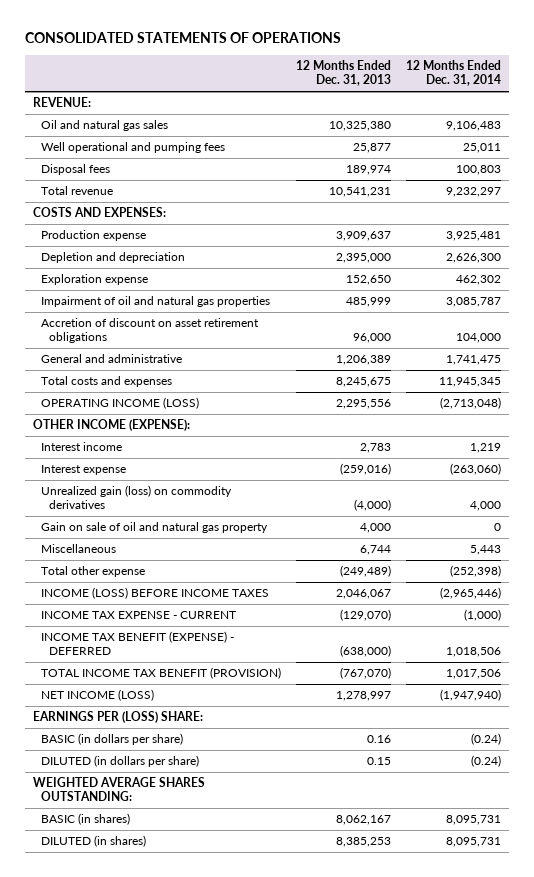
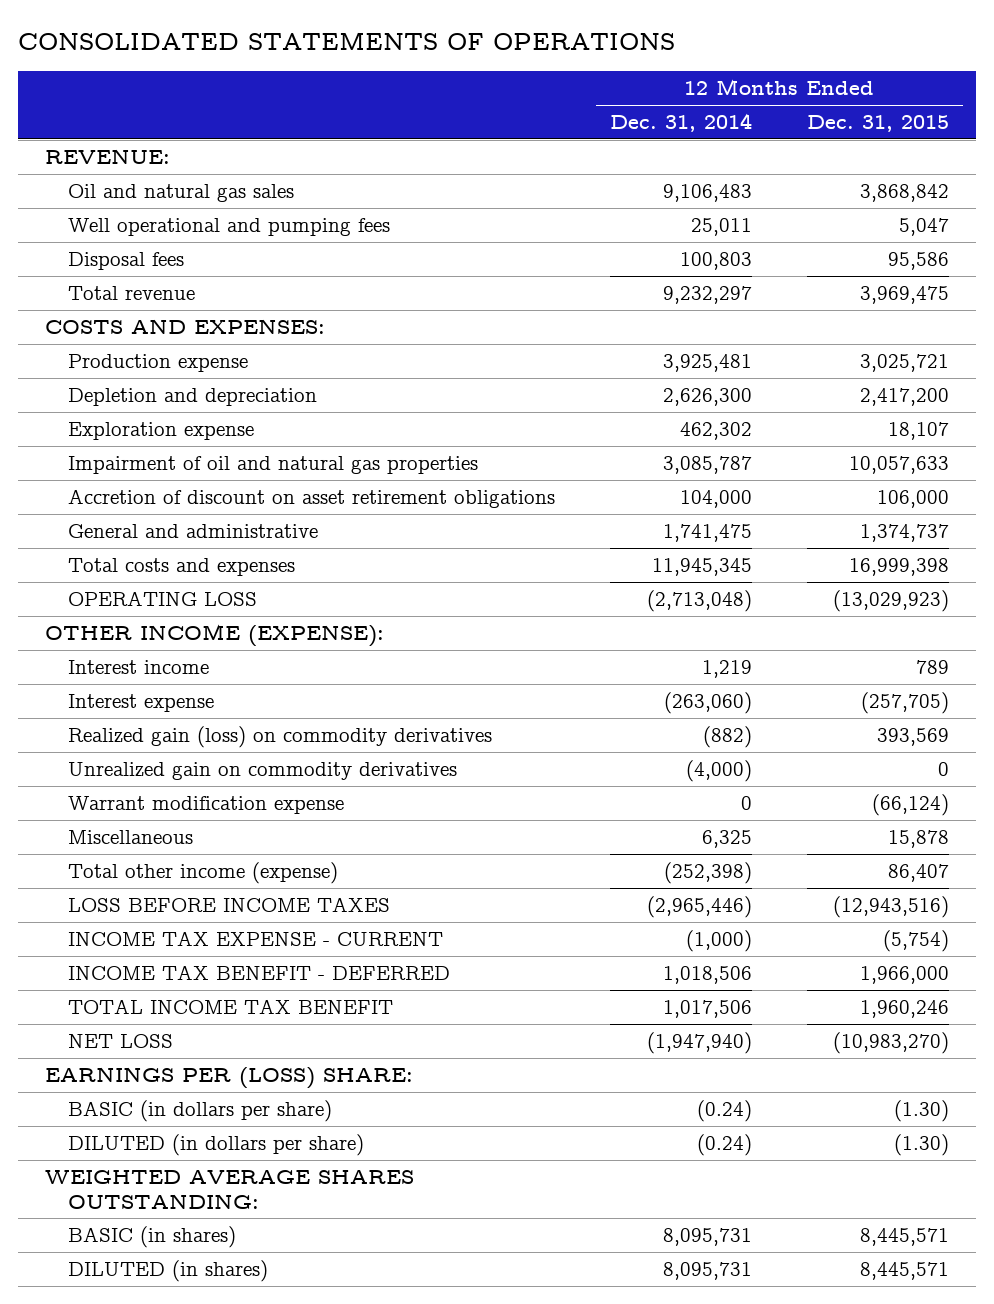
[296,60,392,87] 12 Months Ended Dec. 31, 2013 -> none
none -> [806,115,949,133] Dec. 31, 2015
[41,397,200,410] OPERATING INCOME (LOSS) -> [67,591,257,607] OPERATING LOSS
[41,522,269,534] Gain on sale of oil and natural gas property -> none
[41,485,233,510] Unrealized gain (loss) on commodity derivatives -> [67,726,492,749] Realized gain (loss) on commodity derivatives
[470,501,502,512] 4,000 -> [702,726,752,749] (882)
none -> [67,762,457,781] Unrealized gain on commodity derivatives
none -> [67,796,344,815] Warrant modification expense
[470,545,502,556] 5,443 -> [701,830,752,849] 6,325
[41,566,146,578] Total other expense -> [67,862,338,885] Total other income (expense)
[41,587,270,600] INCOME (LOSS) BEFORE INCOME TAXES -> [67,897,390,913] LOSS BEFORE INCOME TAXES
[41,631,235,656] INCOME TAX BENEFIT (EXPENSE) - DEFERRED -> [67,965,450,981] INCOME TAX BENEFIT - DEFERRED
[41,667,282,680] TOTAL INCOME TAX BENEFIT (PROVISION) -> [67,999,393,1015] TOTAL INCOME TAX BENEFIT
[41,689,155,702] NET INCOME (LOSS) -> [67,1034,173,1049] NET LOSS

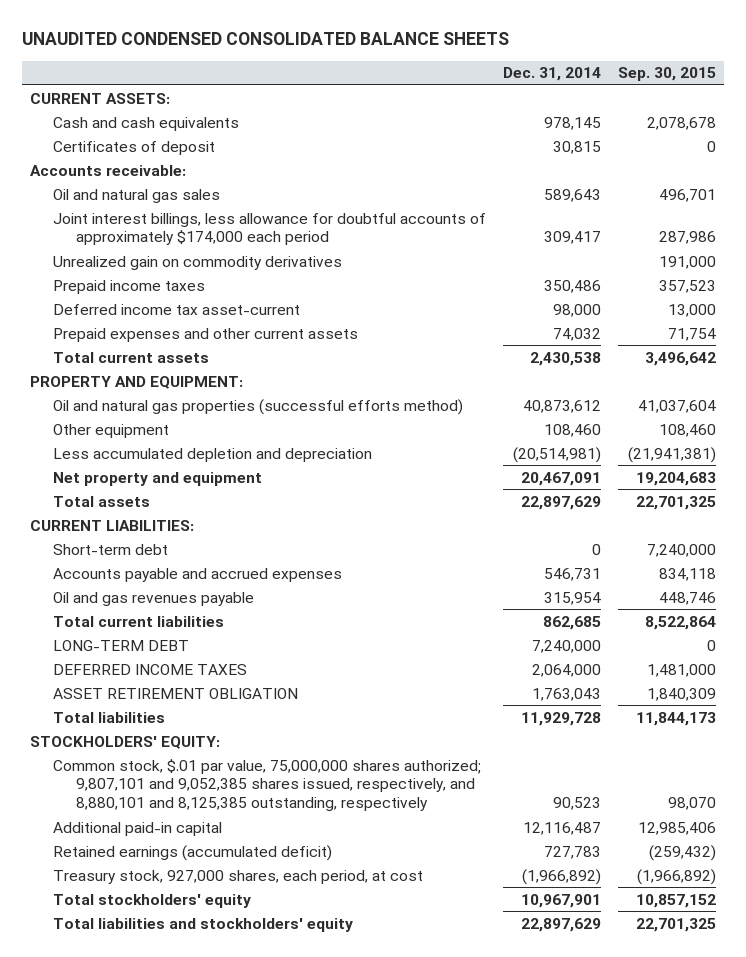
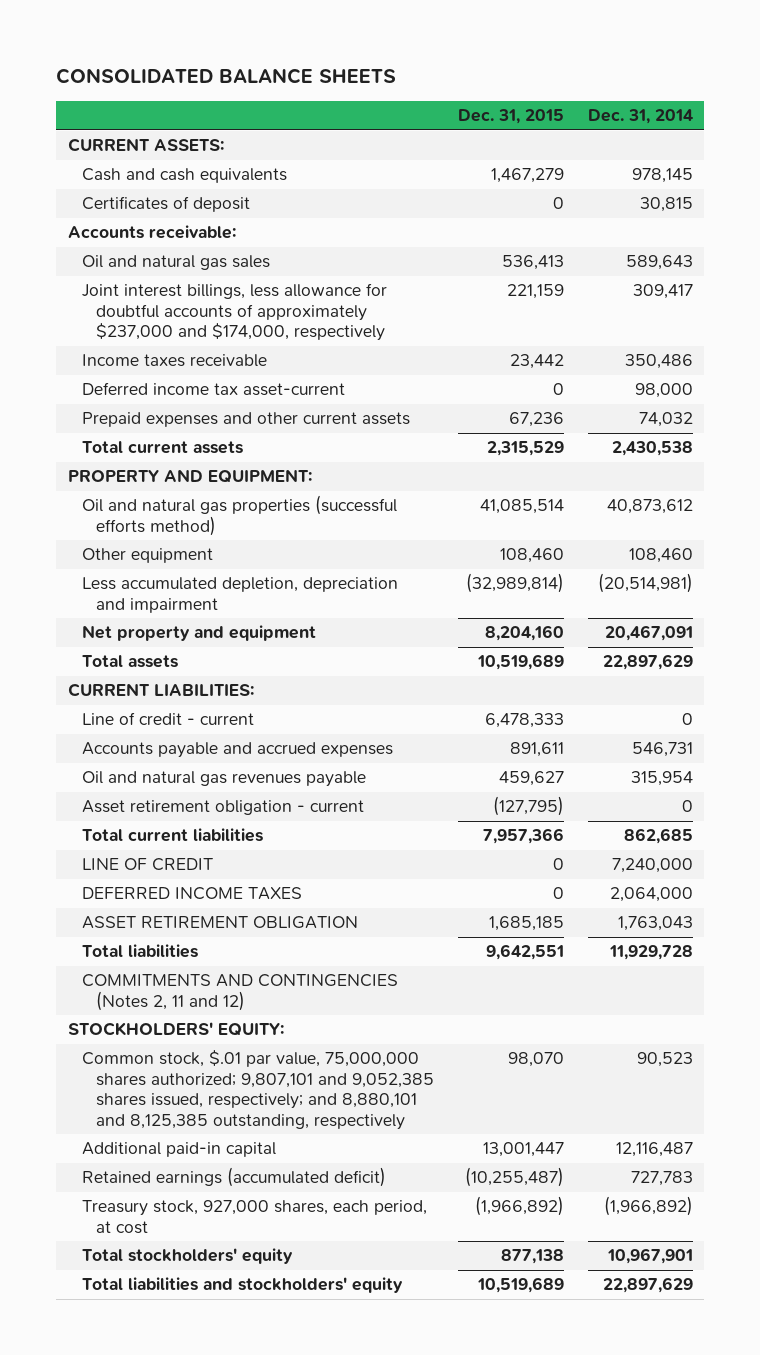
[21,32,509,46] UNAUDITED CONDENSED CONSOLIDATED BALANCE SHEETS -> [55,68,396,85] CONSOLIDATED BALANCE SHEETS
[617,67,716,82] Sep. 30, 2015 -> none
none -> [458,109,565,125] Dec. 31, 2015
[52,255,342,270] Unrealized gain on commodity derivatives -> none
[52,212,486,246] Joint interest billings, less allowance for doubtful accounts of approximately $174,000 each period -> [82,283,388,342] Joint interest billings, less allowance for doubtful accounts of approximately $237,000 and $174,000, respectively
[52,279,205,294] Prepaid income taxes -> [82,354,268,368] Income taxes receivable
[52,447,372,462] Less accumulated depletion and depreciation -> [82,577,399,613] Less accumulated depletion, depreciation and impairment
[52,543,168,555] Short-term debt -> none
none -> [82,712,255,726] Line of credit - current
[52,591,254,606] Oil and gas revenues payable -> [82,771,367,788] Oil and natural gas revenues payable
none -> [82,800,365,816] Asset retirement obligation - current
[52,639,189,651] LONG-TERM DEBT -> [82,858,214,872] LINE OF CREDIT
none -> [82,974,399,1011] COMMITMENTS AND CONTINGENCIES (Notes 2, 11 and 12)
[52,758,481,812] Common stock, $.01 par value, 75,000,000 shares authorized; 9,807,101 and 9,052,385 shares issued, respectively, and 8,880,101 and 8,125,385 outstanding, respectively -> [82,1050,435,1130] Common stock, $.01 par value, 75,000,000 shares authorized; 9,807,101 and 9,052,385 shares issued, respectively; and 8,880,101 and 8,125,385 outstanding, respectively

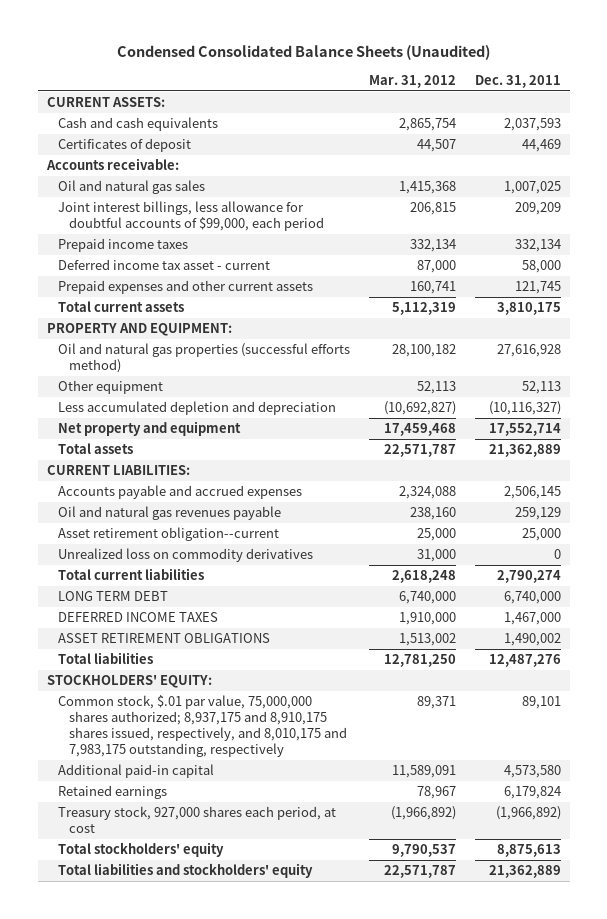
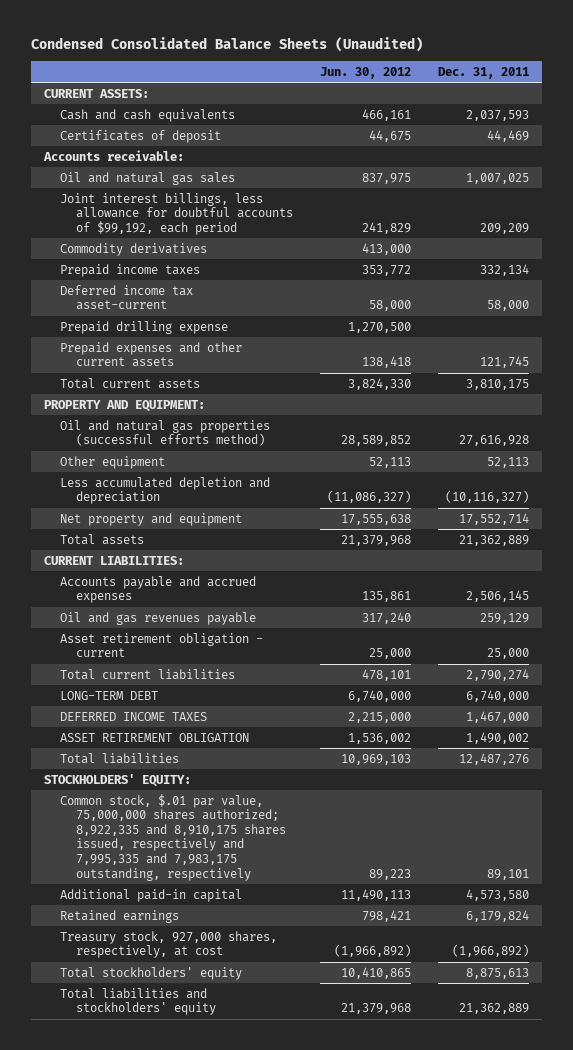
[368,75,456,89] Mar. 31, 2012 -> none
none -> [319,66,411,79] Jun. 30, 2012
[58,200,325,232] Joint interest billings, less allowance for doubtful accounts of $99,000, each period -> [60,192,294,235] Joint interest billings, less allowance for doubtful accounts of $99,192, each period
none -> [60,242,208,256] Commodity derivatives
[58,258,271,270] Deferred income tax asset - current -> [60,284,194,311] Deferred income tax asset-current
none -> [60,320,229,334] Prepaid drilling expense
[58,547,314,562] Unrealized loss on commodity derivatives -> none
[58,505,282,520] Oil and natural gas revenues payable -> [60,611,257,625] Oil and gas revenues payable
[58,526,280,541] Asset retirement obligation--current -> [60,632,264,658] Asset retirement obligation - current
[58,590,169,601] LONG TERM DEBT -> [60,690,159,700] LONG-TERM DEBT
[58,632,271,643] ASSET RETIREMENT OBLIGATIONS -> [60,732,250,742] ASSET RETIREMENT OBLIGATION
[58,694,348,758] Common stock, $.01 par value, 75,000,000 shares authorized; 8,937,175 and 8,910,175 shares issued, respectively, and 8,010,175 and 7,983,175 outstanding, respectively -> [60,793,287,881] Common stock, $.01 par value, 75,000,000 shares authorized; 8,922,335 and 8,910,175 shares issued, respectively and 7,995,335 and 7,983,175 outstanding, respectively
[58,805,337,834] Treasury stock, 927,000 shares each period, at cost -> [60,930,278,959] Treasury stock, 927,000 shares, respectively, at cost

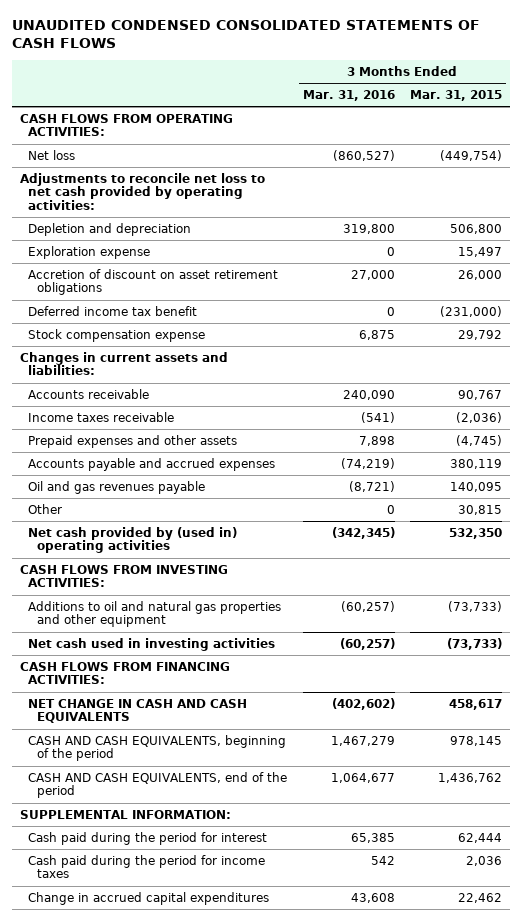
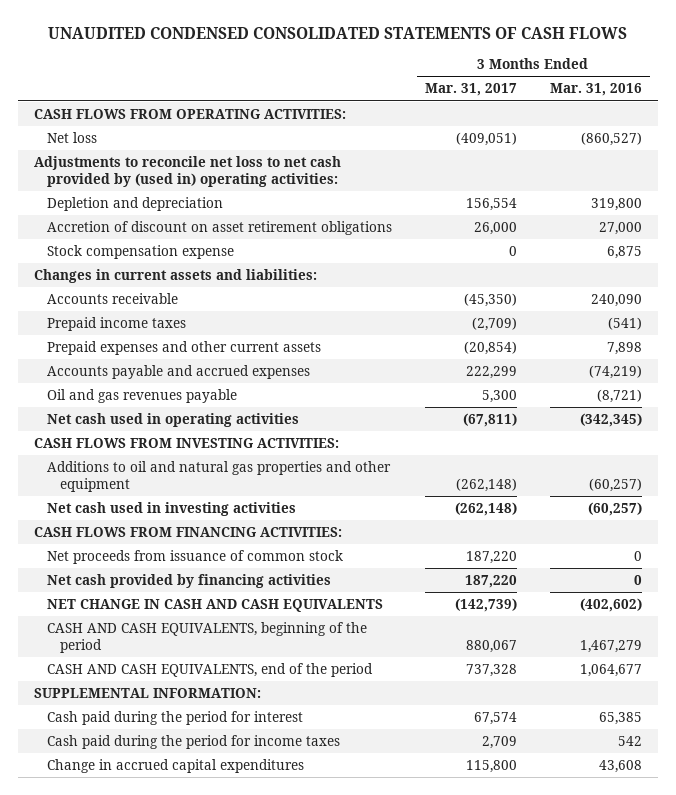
[410,89,503,101] Mar. 31, 2015 -> none
none -> [424,83,517,97] Mar. 31, 2017
[19,172,265,211] Adjustments to reconcile net loss to net cash provided by operating activities: -> [34,155,342,188] Adjustments to reconcile net loss to net cash provided by (used in) operating activities:
[28,245,151,259] Exploration expense -> none
[28,305,198,316] Deferred income tax benefit -> none
[28,411,175,422] Income taxes receivable -> [47,316,187,331] Prepaid income taxes
[28,434,238,448] Prepaid expenses and other assets -> [47,340,322,355] Prepaid expenses and other current assets
[28,503,63,514] Other -> none
[28,526,238,554] Net cash provided by (used in) operating activities -> [47,412,300,427] Net cash used in operating activities
none -> [47,549,344,564] Net proceeds from issuance of common stock
none -> [47,573,332,588] Net cash provided by financing activities

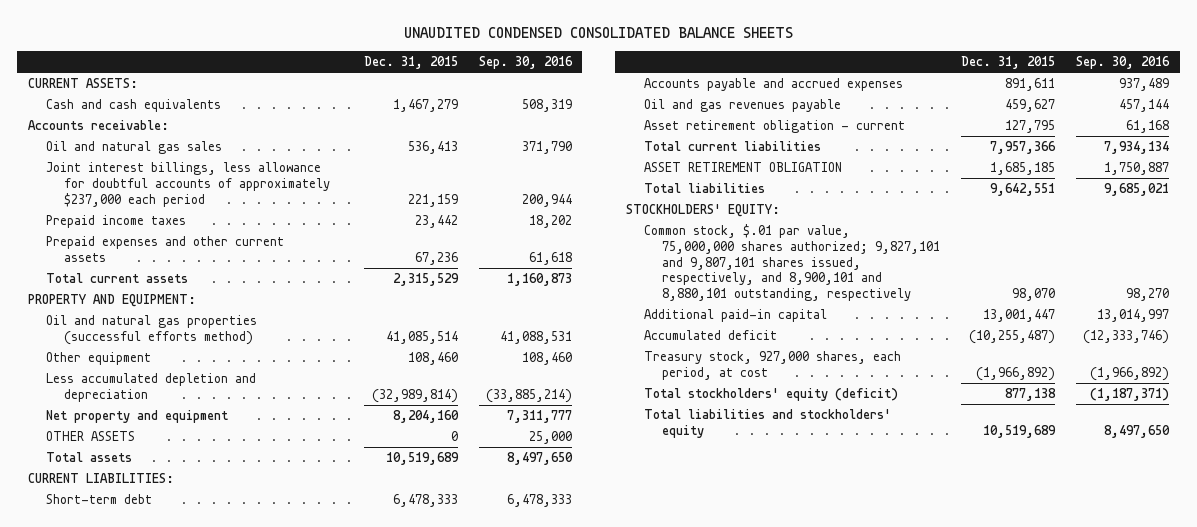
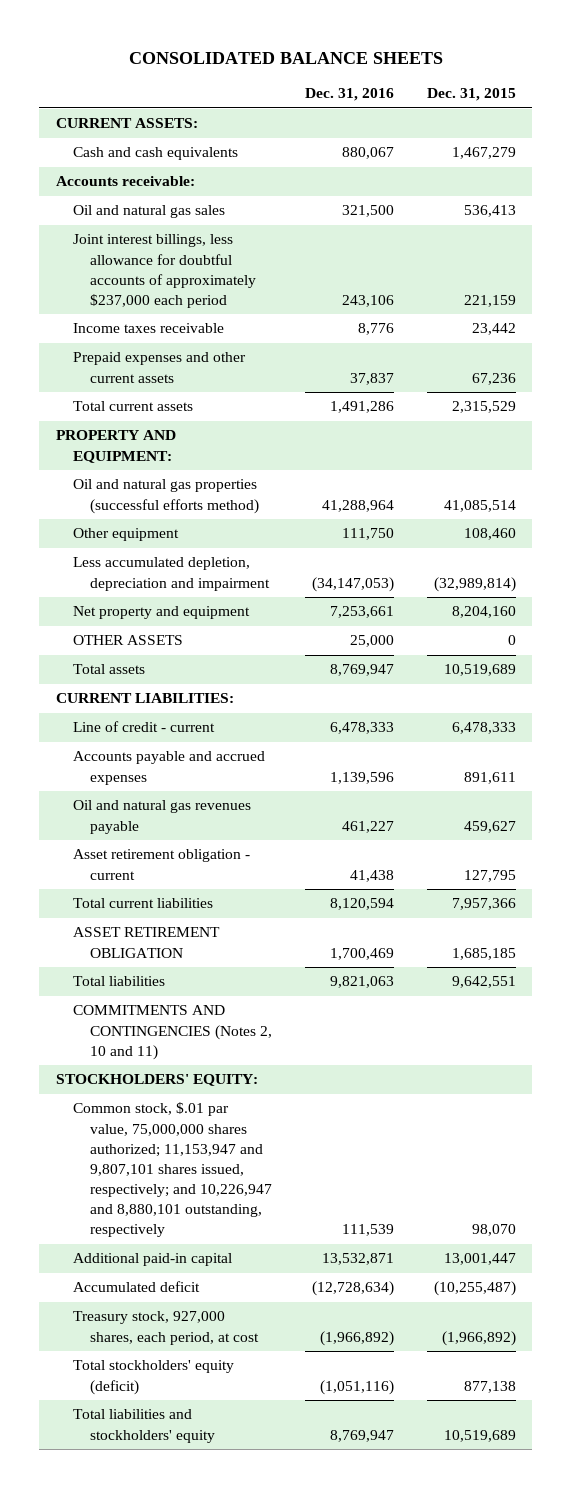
[403,26,793,38] UNAUDITED CONDENSED CONSOLIDATED BALANCE SHEETS -> [128,51,443,64] CONSOLIDATED BALANCE SHEETS
[478,55,573,69] Sep. 30, 2016 -> none
none -> [304,88,394,102] Dec. 31, 2016
[46,215,187,229] Prepaid income taxes -> [72,323,224,334] Income taxes receivable
[46,373,257,402] Less accumulated depletion and depreciation -> [72,557,270,591] Less accumulated depletion, depreciation and impairment
[46,494,153,505] Short-term debt -> [72,721,215,733] Line of credit - current
[643,99,841,113] Oil and gas revenues payable -> [72,800,251,834] Oil and natural gas revenues payable
none -> [72,1005,272,1060] COMMITMENTS AND CONTINGENCIES (Notes 2, 10 and 11)
[643,224,941,301] Common stock, $.01 par value, 75,000,000 shares authorized; 9,827,101 and 9,807,101 shares issued, respectively, and 8,900,101 and 8,880,101 outstanding, respectively -> [72,1102,272,1238] Common stock, $.01 par value, 75,000,000 shares authorized; 11,153,947 and 9,807,101 shares issued, respectively; and 10,226,947 and 8,880,101 outstanding, respectively

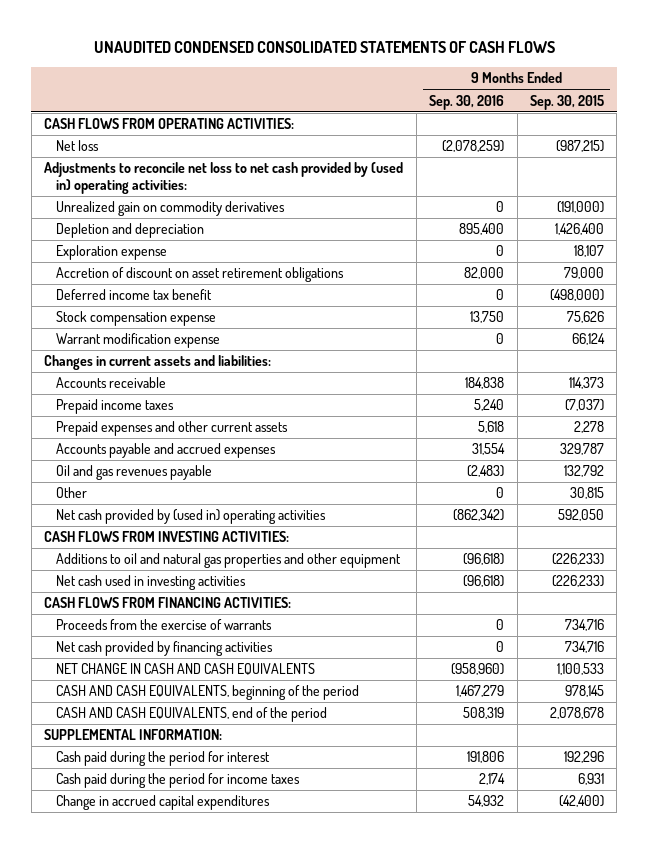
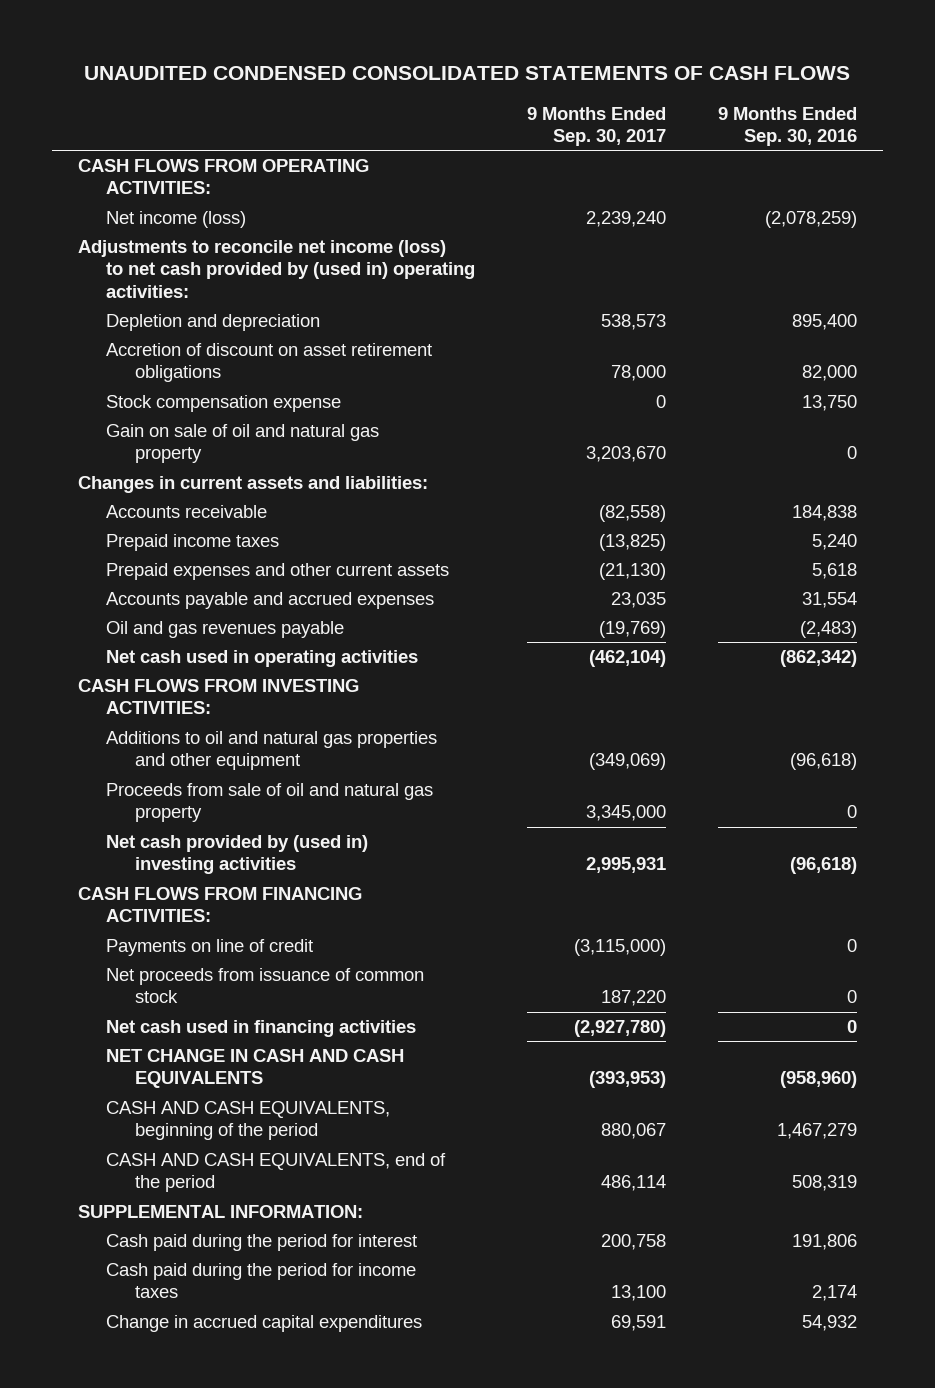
[530,94,605,110] Sep. 30, 2015 -> none
none -> [527,106,667,147] 9 Months Ended Sep. 30, 2017
[55,201,285,217] Unrealized gain on commodity derivatives -> none
[55,140,99,152] Net loss -> [106,210,247,228] Net income (loss)
[44,162,404,194] Adjustments to reconcile net loss to net cash provided by (used in) operating activities: -> [77,239,476,298] Adjustments to reconcile net income (loss) to net cash provided by (used in) operating activities:
[55,245,167,261] Exploration expense -> none
[55,289,212,301] Deferred income tax benefit -> none
[55,333,220,349] Warrant modification expense -> none
none -> [106,423,380,464] Gain on sale of oil and natural gas property
[55,487,87,499] Other -> none
[55,509,326,525] Net cash provided by (used in) operating activities -> [106,649,419,667] Net cash used in operating activities
none -> [106,782,434,823] Proceeds from sale of oil and natural gas property
[55,575,246,591] Net cash used in investing activities -> [106,834,369,875] Net cash provided by (used in) investing activities
[55,619,272,631] Proceeds from the exercise of warrants -> none
none -> [106,938,314,956] Payments on line of credit
none -> [106,967,425,1004] Net proceeds from issuance of common stock
[55,641,273,657] Net cash provided by financing activities -> [106,1019,417,1037] Net cash used in financing activities

